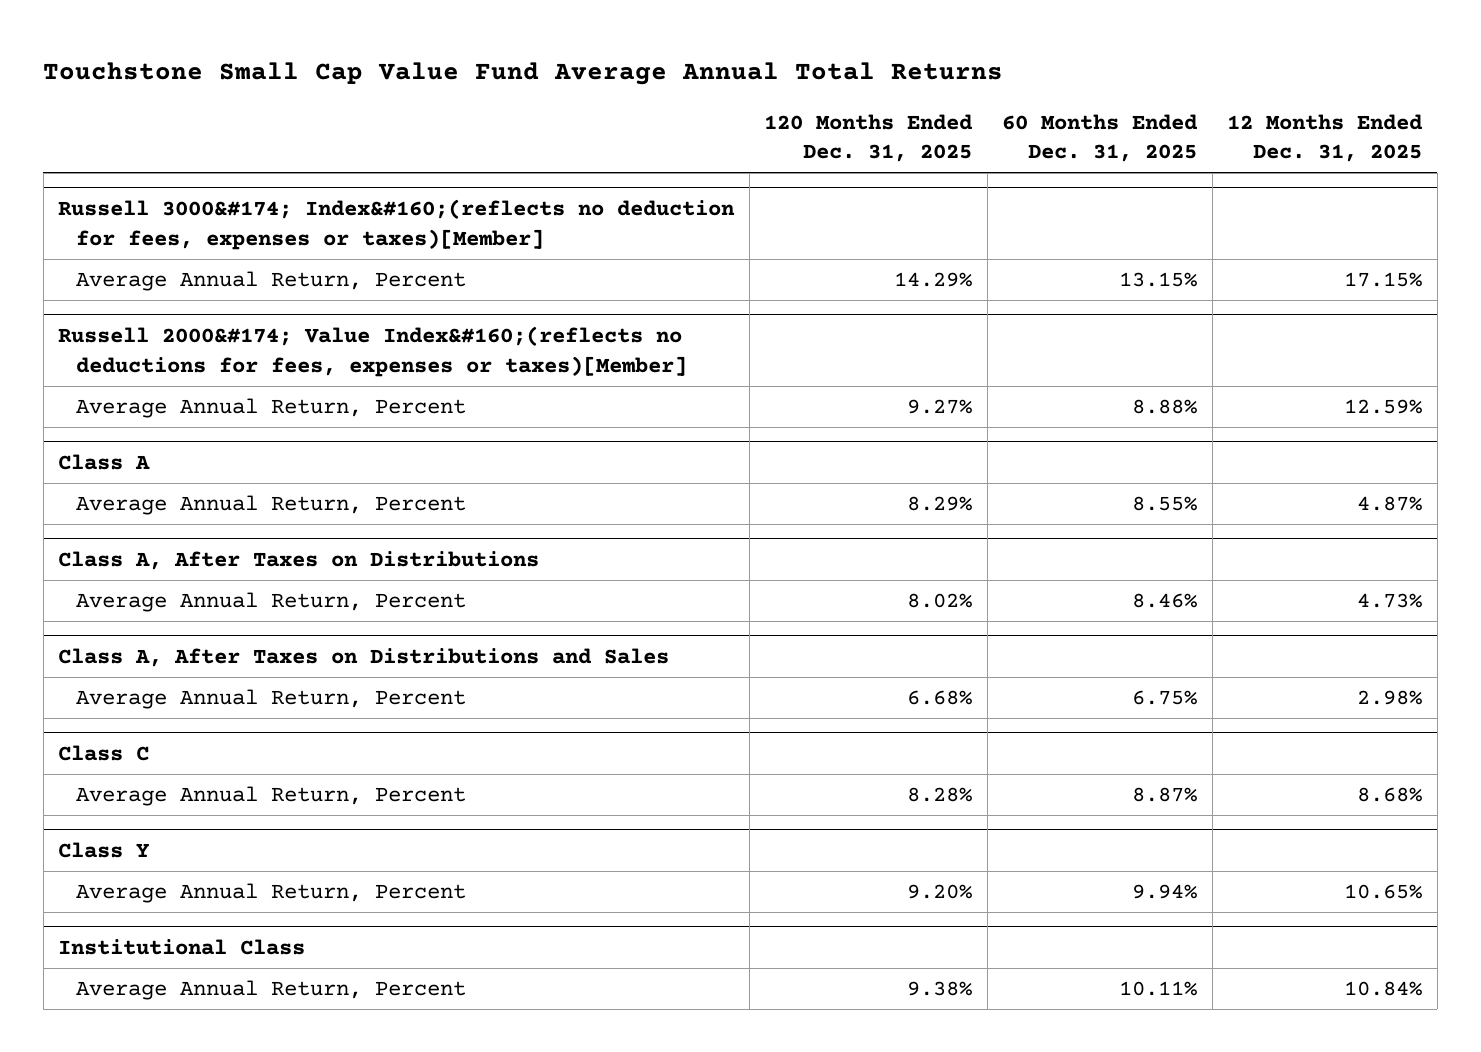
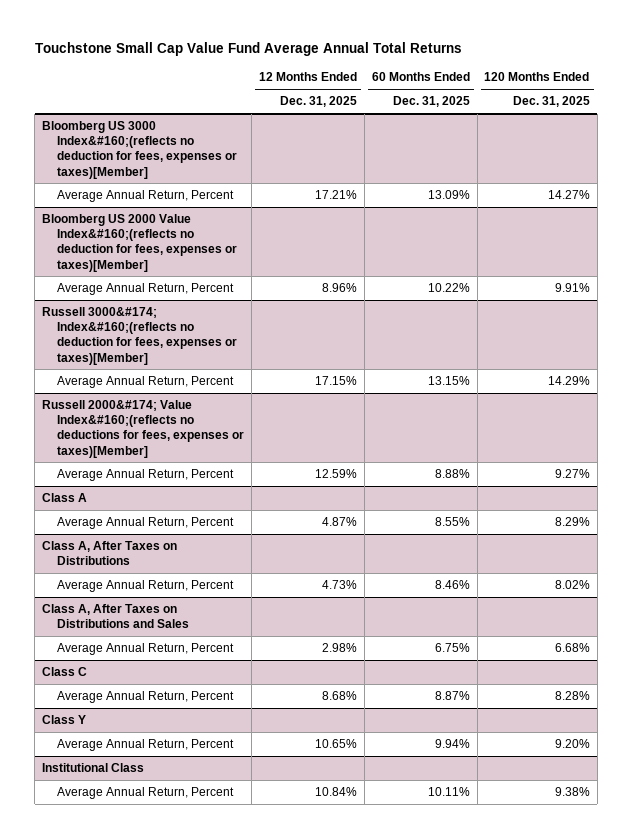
none -> [42,121,237,179] Bloomberg US 3000 Index&#160;(reflects no deduction for fees, expenses or taxes)[Member]
none -> [56,190,234,203] Average Annual Return, Percent
none -> [42,214,237,272] Bloomberg US 2000 Value Index&#160;(reflects no deduction for fees, expenses or taxes)[Member]
none -> [56,283,234,296] Average Annual Return, Percent

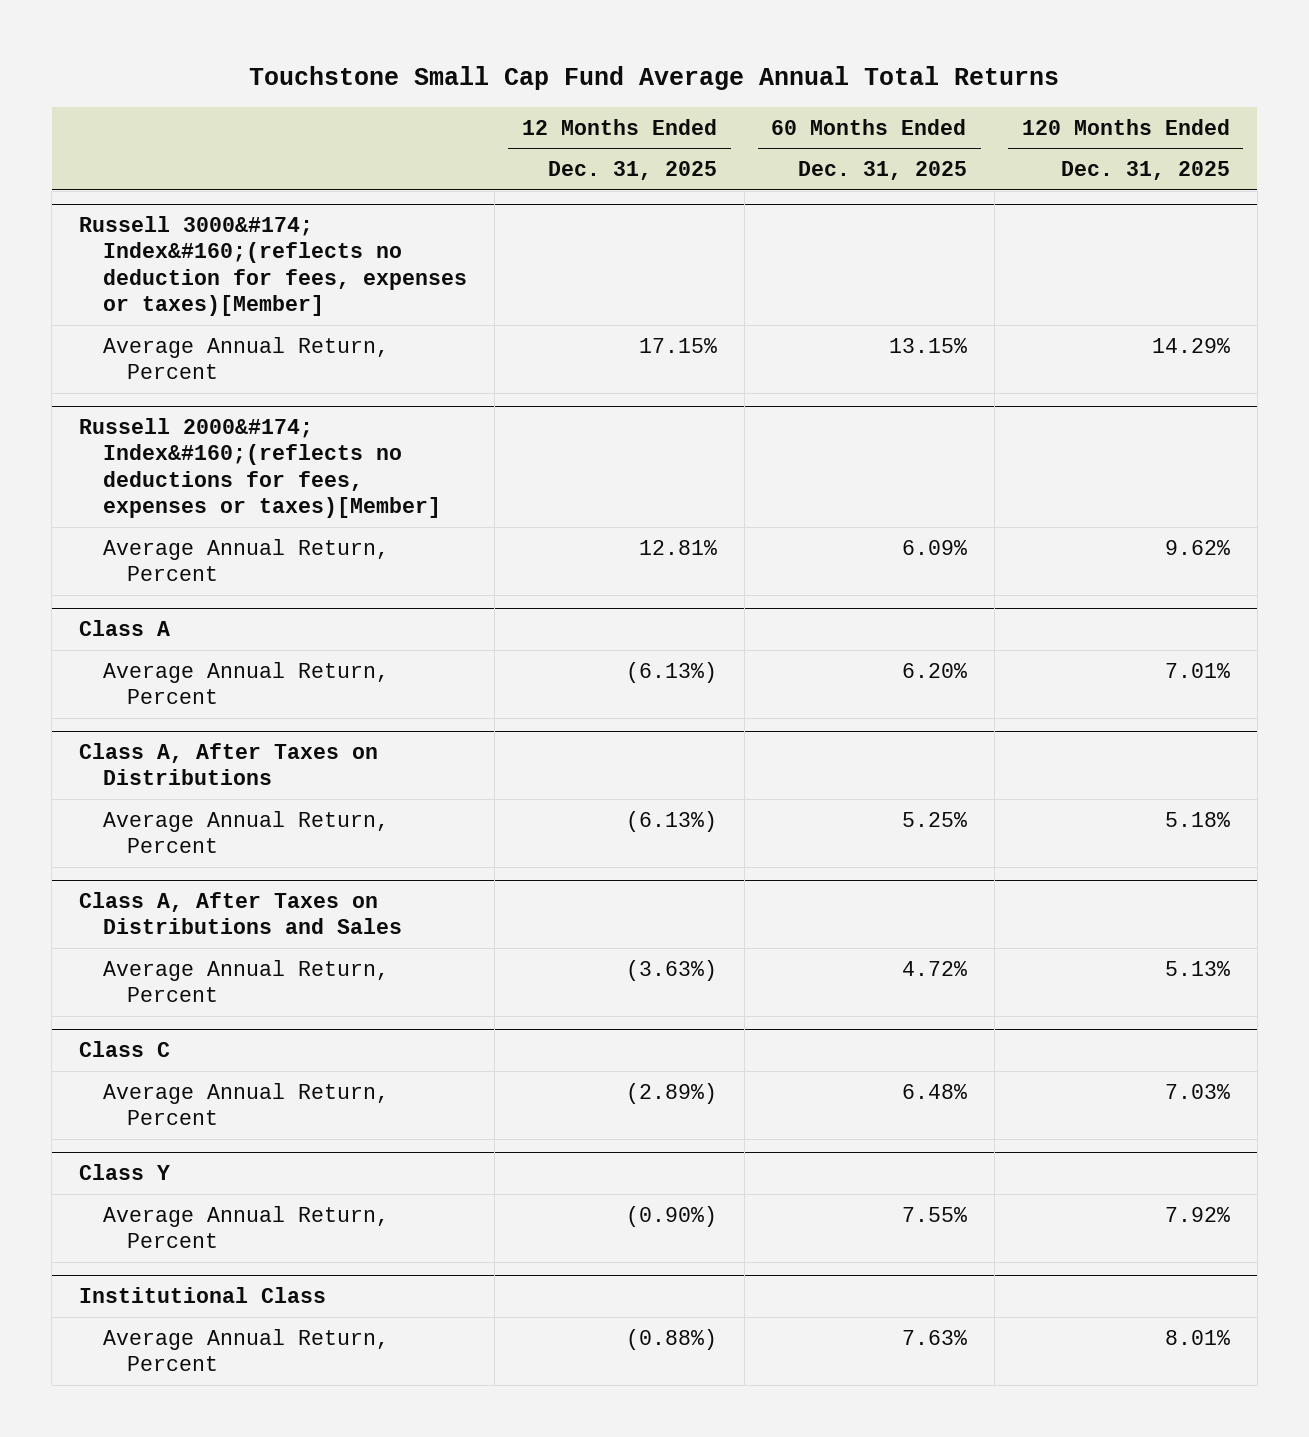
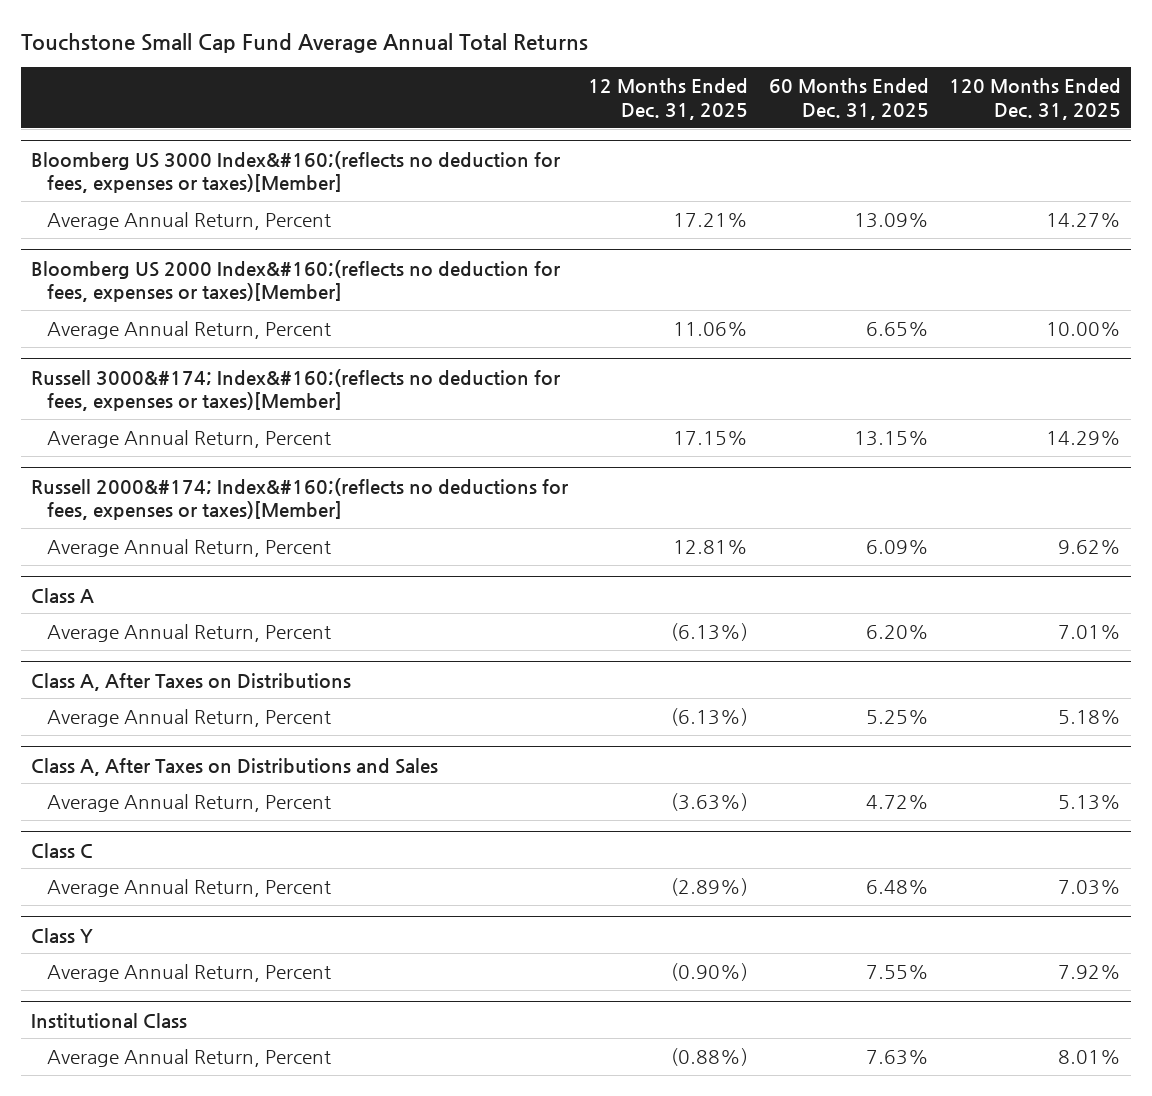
none -> [30,150,560,194] Bloomberg US 3000 Index&#160;(reflects no deduction for fees, expenses or taxes)[Member]
none -> [47,211,332,230] Average Annual Return, Percent
none -> [30,259,560,303] Bloomberg US 2000 Index&#160;(reflects no deduction for fees, expenses or taxes)[Member]
none -> [47,320,332,339] Average Annual Return, Percent

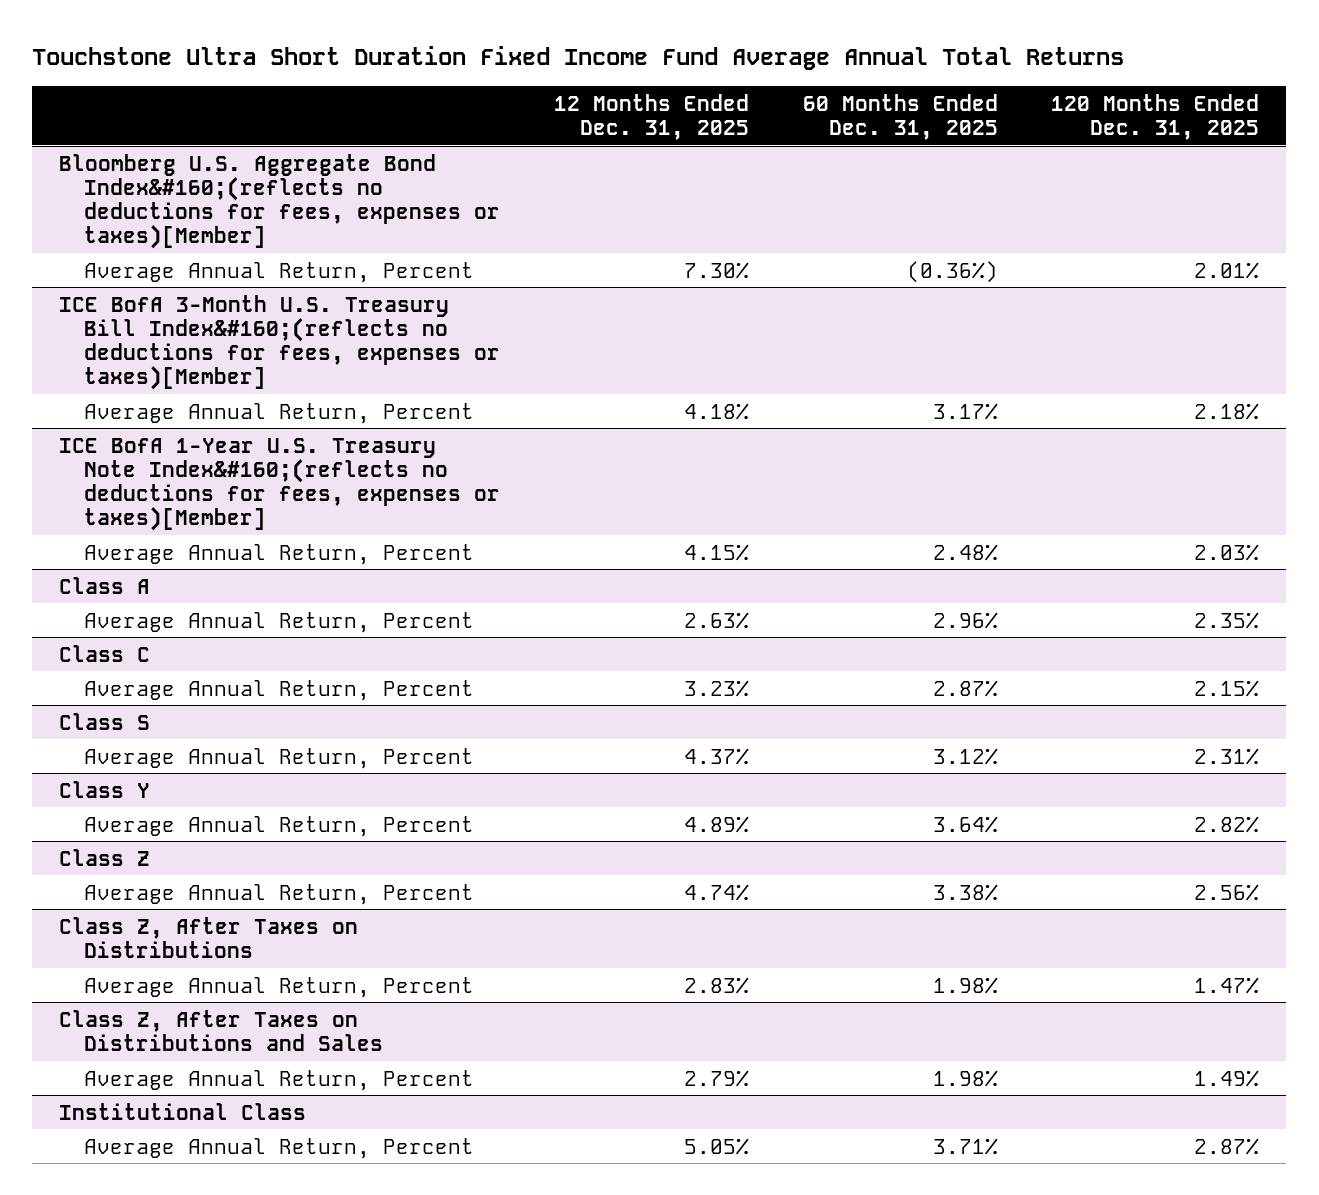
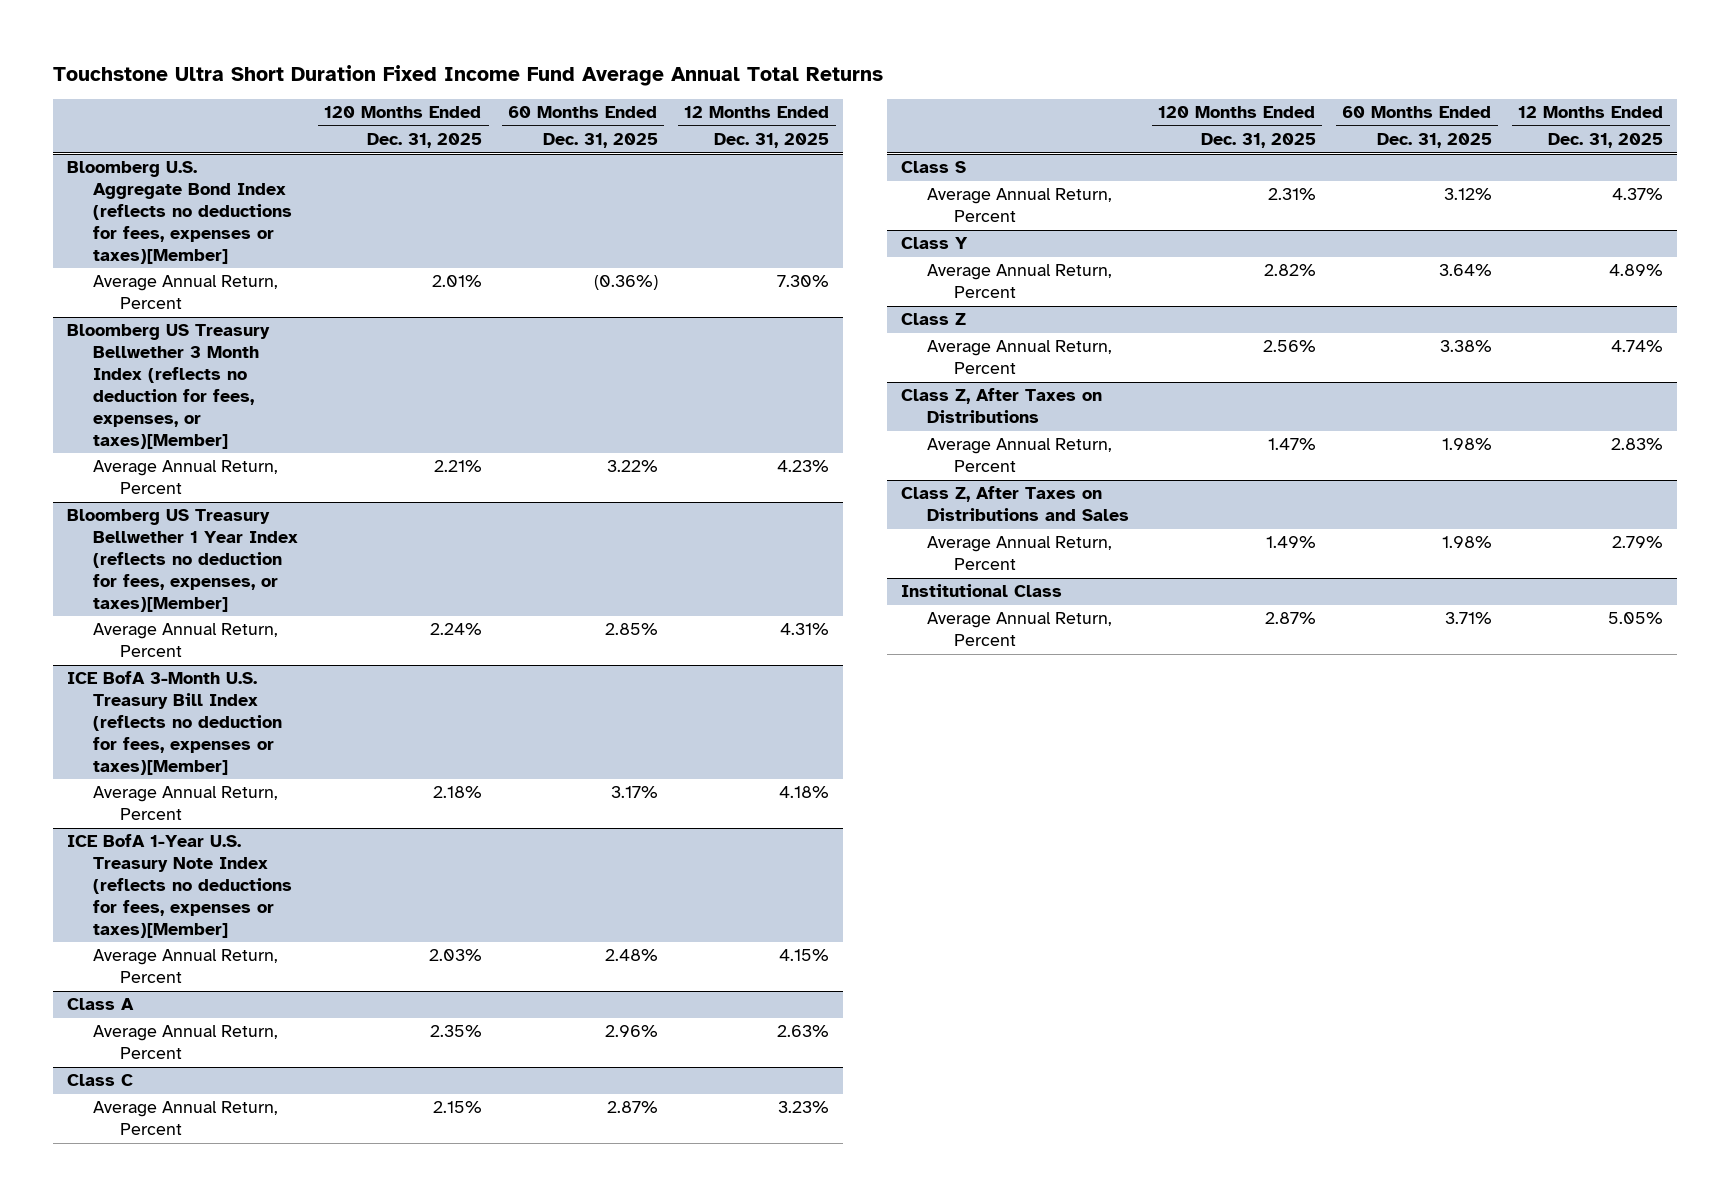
[59,153,501,250] Bloomberg U.S. Aggregate Bond Index&#160;(reflects no deductions for fees, expenses or taxes)[Member] -> [66,161,293,265] Bloomberg U.S. Aggregate Bond Index (reflects no deductions for fees, expenses or taxes)[Member]
none -> [66,324,270,449] Bloomberg US Treasury Bellwether 3 Month Index (reflects no deduction for fees, expenses, or taxes)[Member]
none -> [93,460,279,495] Average Annual Return, Percent
none -> [66,509,299,613] Bloomberg US Treasury Bellwether 1 Year Index (reflects no deduction for fees, expenses, or taxes)[Member]
none -> [93,623,279,658] Average Annual Return, Percent
[59,294,501,391] ICE BofA 3-Month U.S. Treasury Bill Index&#160;(reflects no deductions for fees, expenses or taxes)[Member] -> [66,671,283,776] ICE BofA 3-Month U.S. Treasury Bill Index (reflects no deduction for fees, expenses or taxes)[Member]
[59,437,501,532] ICE BofA 1-Year U.S. Treasury Note Index&#160;(reflects no deductions for fees, expenses or taxes)[Member] -> [66,834,293,939] ICE BofA 1-Year U.S. Treasury Note Index (reflects no deductions for fees, expenses or taxes)[Member]

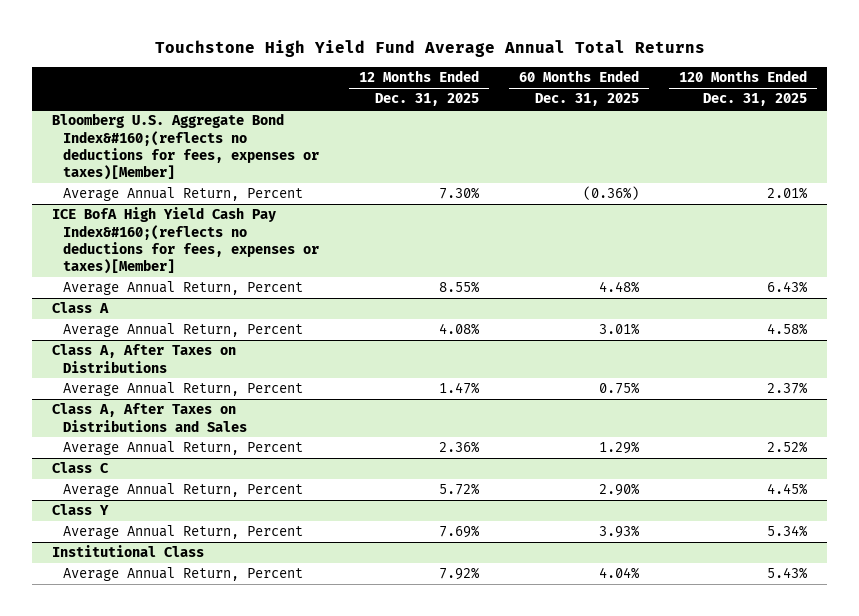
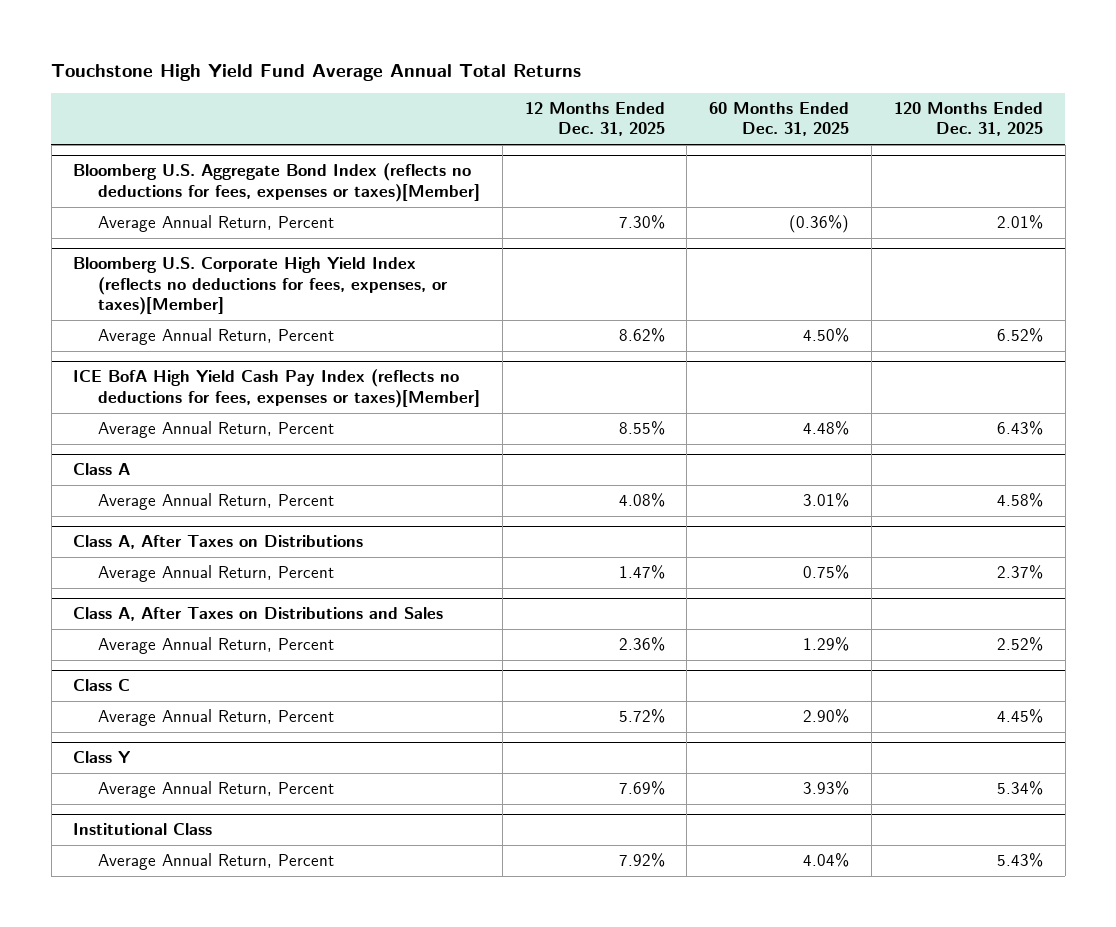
[52,113,319,181] Bloomberg U.S. Aggregate Bond Index&#160;(reflects no deductions for fees, expenses or taxes)[Member] -> [73,163,480,202] Bloomberg U.S. Aggregate Bond Index (reflects no deductions for fees, expenses or taxes)[Member]
none -> [73,257,448,316] Bloomberg U.S. Corporate High Yield Index (reflects no deductions for fees, expenses, or taxes)[Member]
none -> [97,328,334,346] Average Annual Return, Percent
[52,207,319,275] ICE BofA High Yield Cash Pay Index&#160;(reflects no deductions for fees, expenses or taxes)[Member] -> [73,369,480,408] ICE BofA High Yield Cash Pay Index (reflects no deductions for fees, expenses or taxes)[Member]

